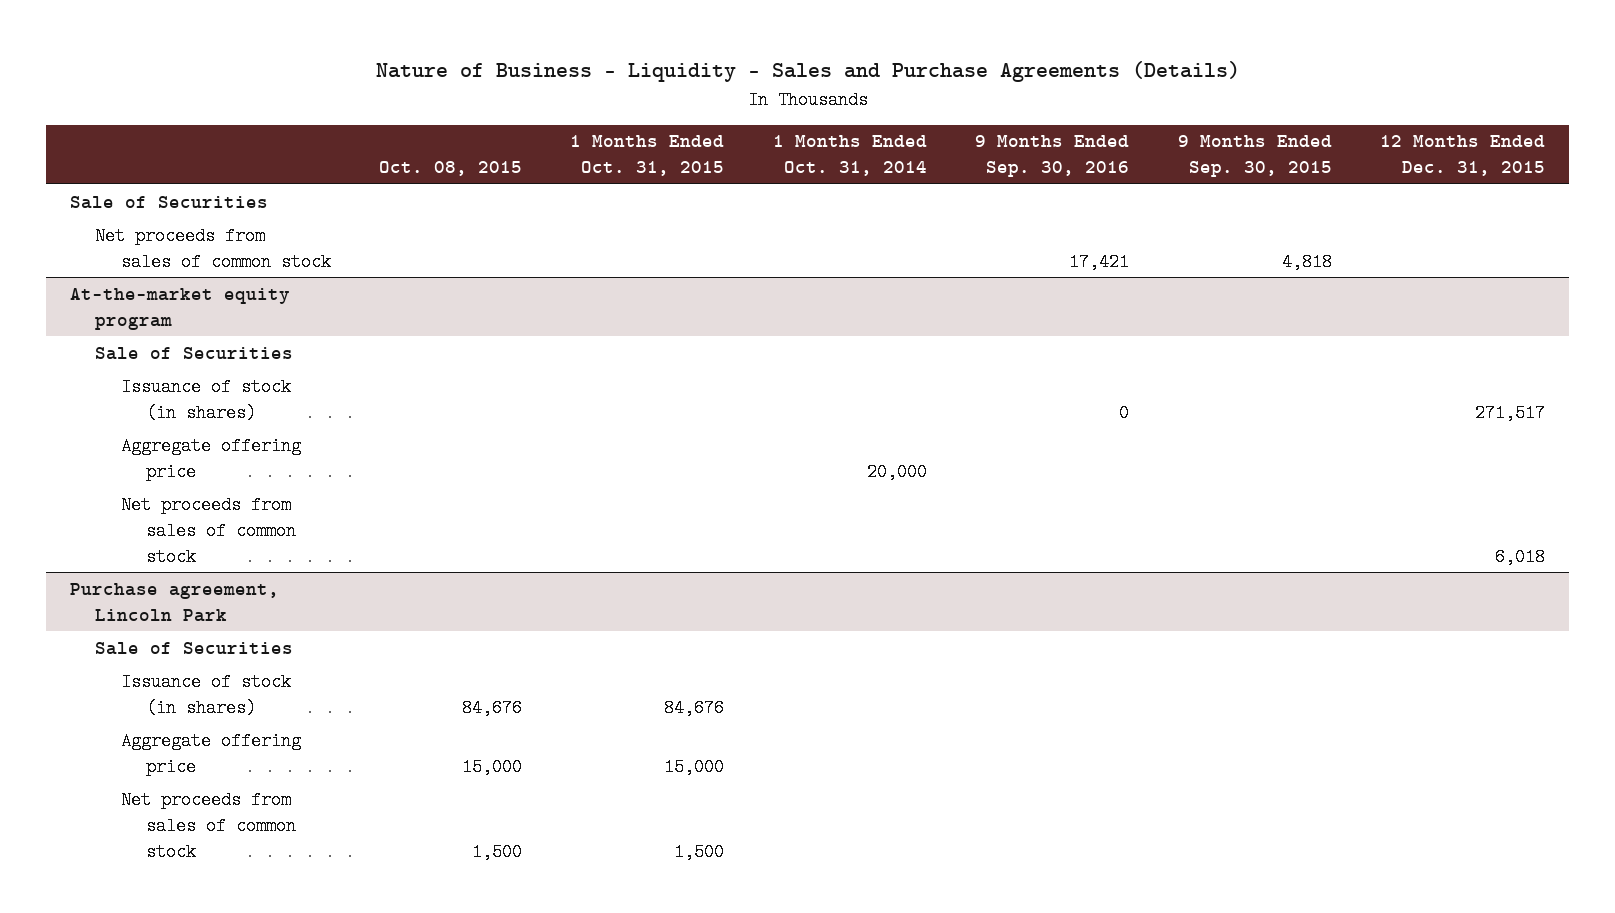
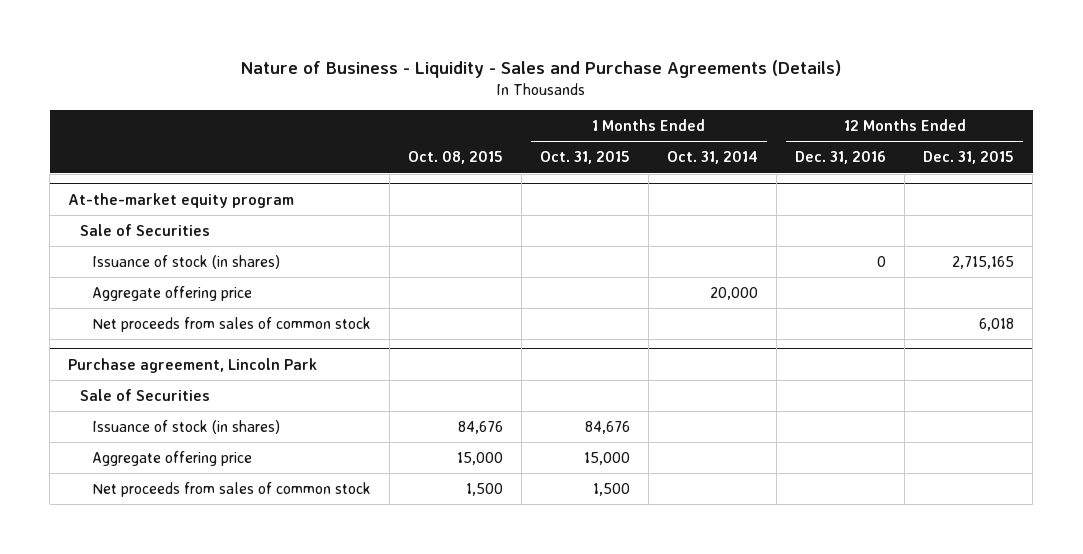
[975,135,1130,178] 9 Months Ended Sep. 30, 2016 -> none
[1177,135,1332,178] 9 Months Ended Sep. 30, 2015 -> none
none -> [795,151,887,165] Dec. 31, 2016
[70,195,269,209] Sale of Securities -> none
[95,226,331,271] Net proceeds from sales of common stock -> none
[1474,403,1545,422] 271,517 -> [952,255,1015,269] 2,715,165

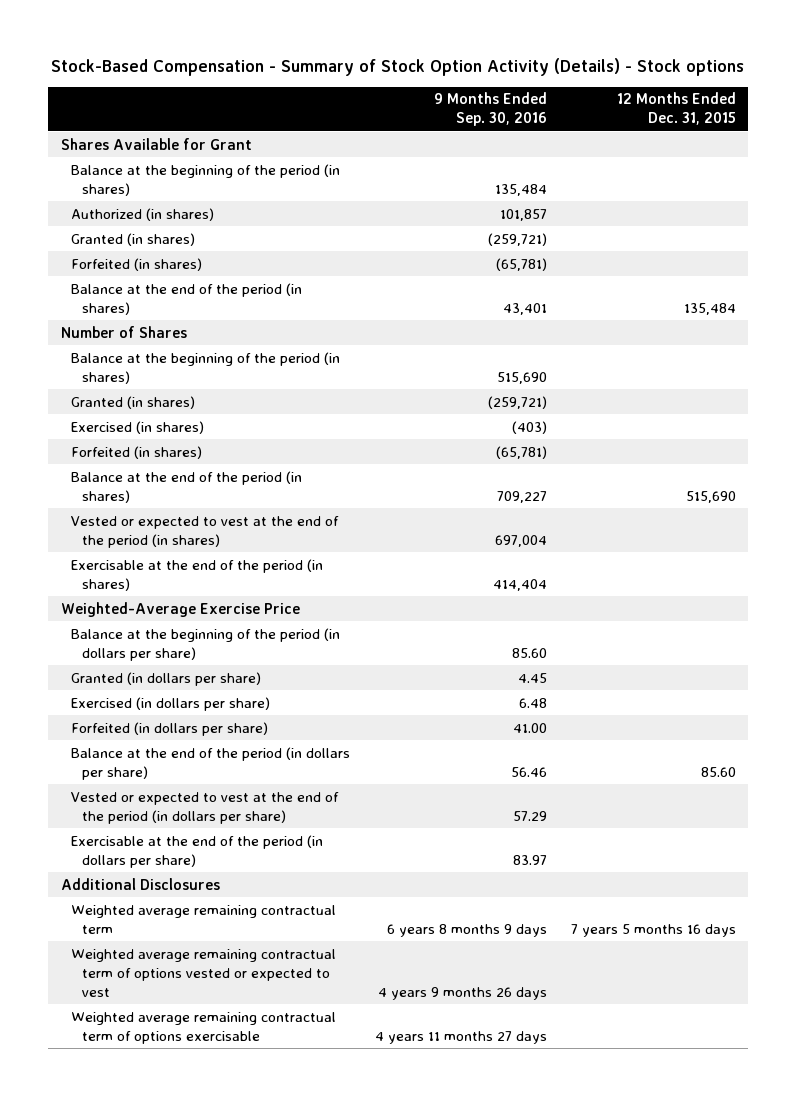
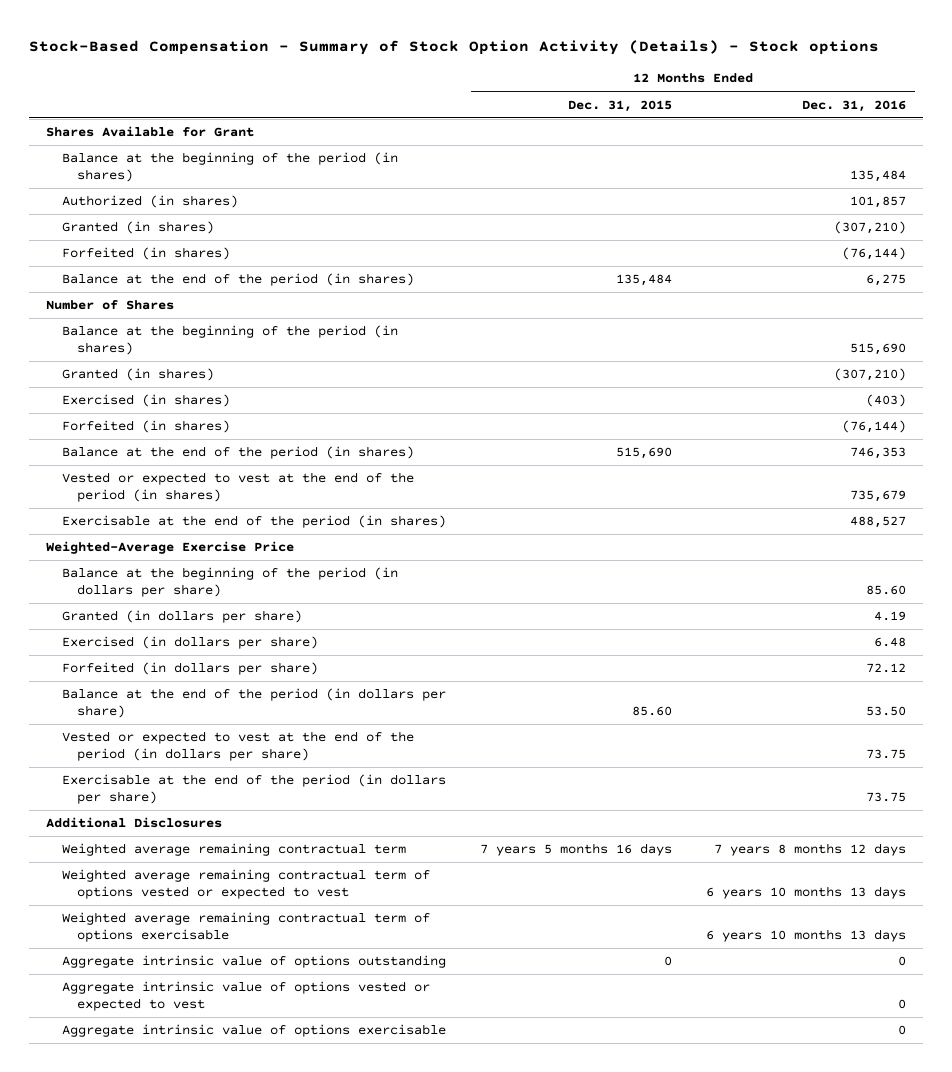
[433,92,547,127] 9 Months Ended Sep. 30, 2016 -> none
none -> [801,99,906,112] Dec. 31, 2016
none -> [61,955,446,969] Aggregate intrinsic value of options outstanding
none -> [61,981,430,1012] Aggregate intrinsic value of options vested or expected to vest
none -> [61,1024,446,1038] Aggregate intrinsic value of options exercisable

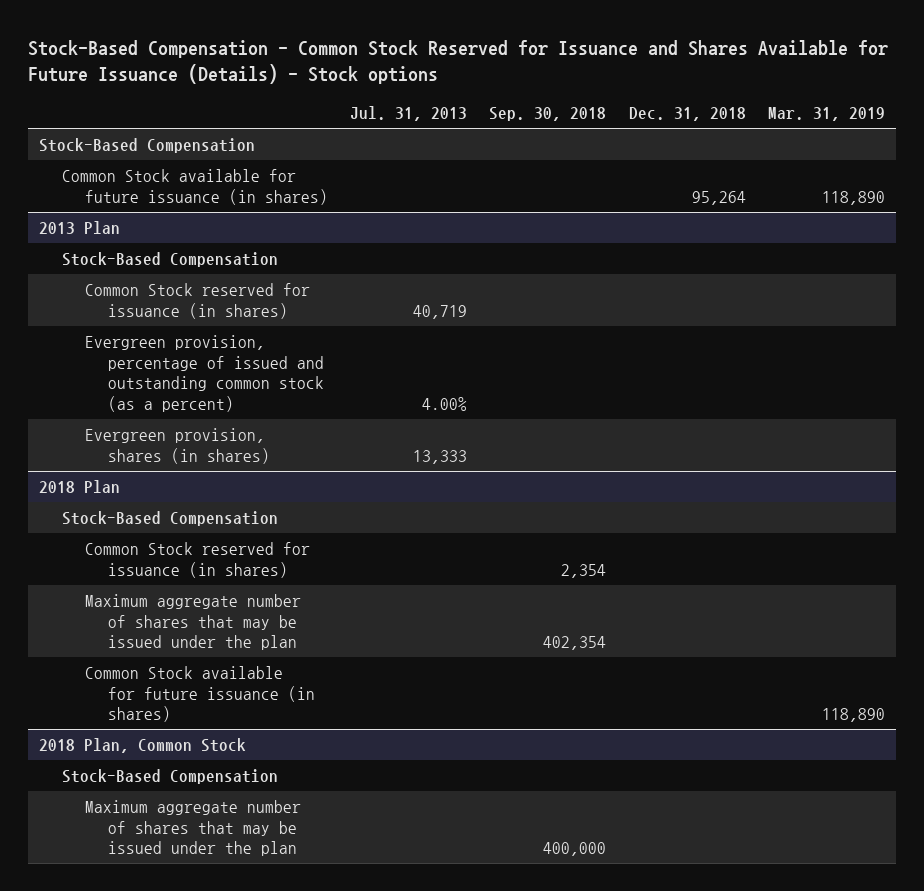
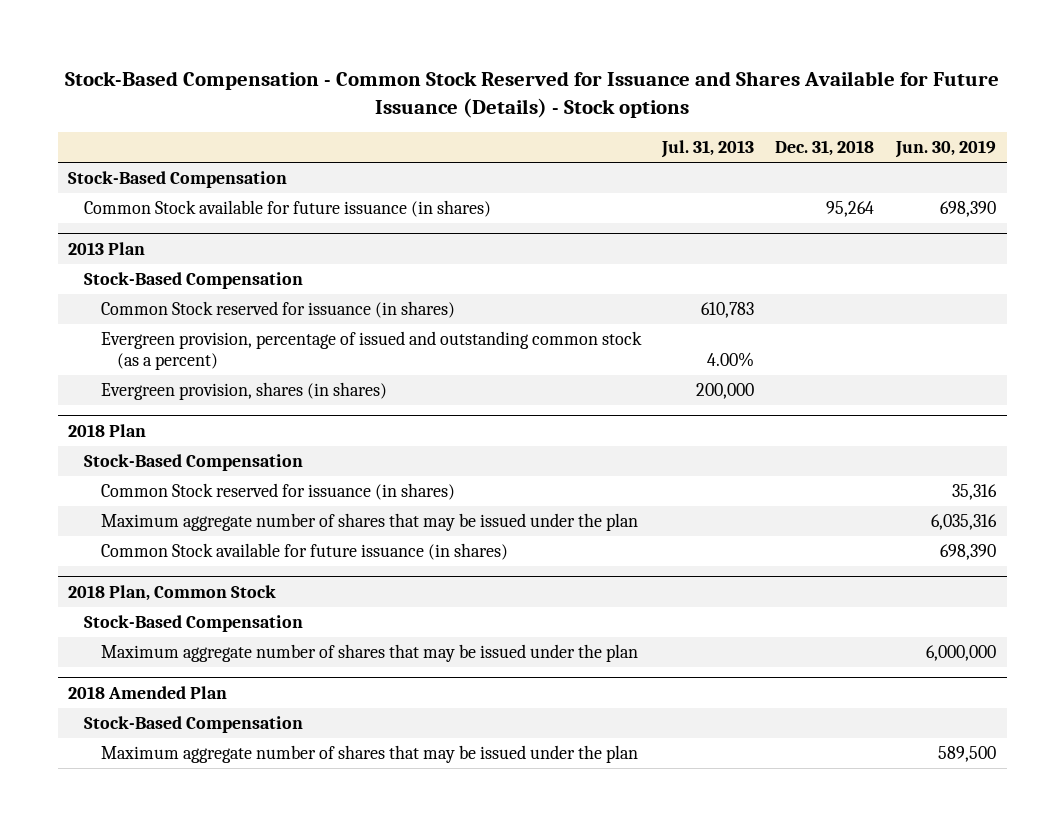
[489,107,607,122] Sep. 30, 2018 -> none
[767,107,885,122] Mar. 31, 2019 -> none
none -> [894,139,996,158] Jun. 30, 2019
[413,304,468,319] 40,719 -> [700,302,754,319] 610,783
[413,449,468,464] 13,333 -> [695,383,754,400] 200,000
none -> [68,685,228,699] 2018 Amended Plan
none -> [84,716,304,734] Stock-Based Compensation
none -> [100,745,638,764] Maximum aggregate number of shares that may be issued under the plan

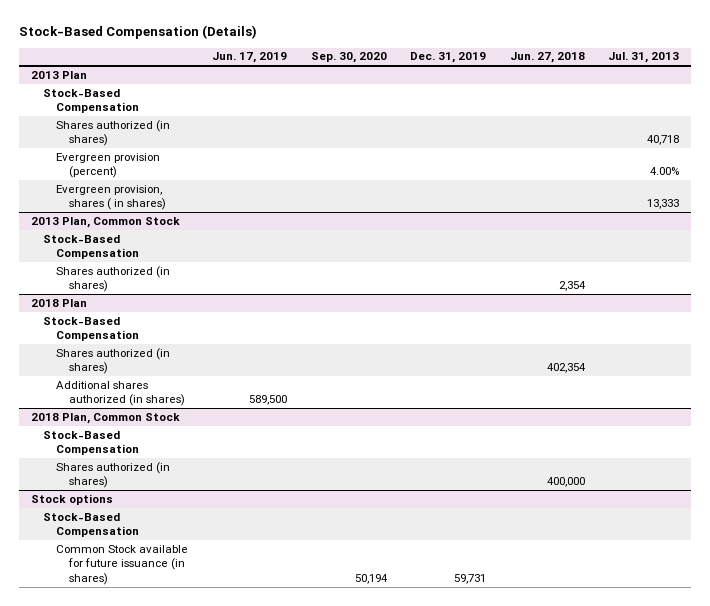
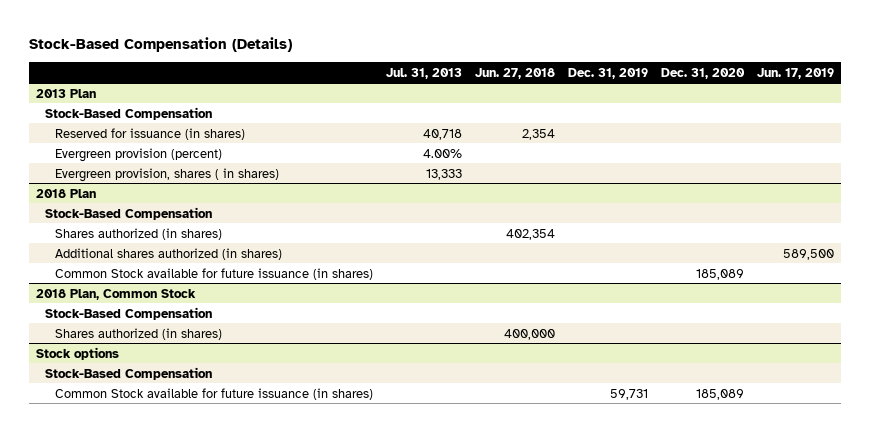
[310,52,387,64] Sep. 30, 2020 -> none
none -> [661,67,746,79] Dec. 31, 2020
[56,119,171,147] Shares authorized (in shares) -> none
none -> [54,127,245,140] Reserved for issuance (in shares)
[30,216,180,228] 2013 Plan, Common Stock -> none
[43,234,140,260] Stock-Based Compensation -> none
[56,265,171,293] Shares authorized (in shares) -> none
none -> [54,267,373,280] Common Stock available for future issuance (in shares)

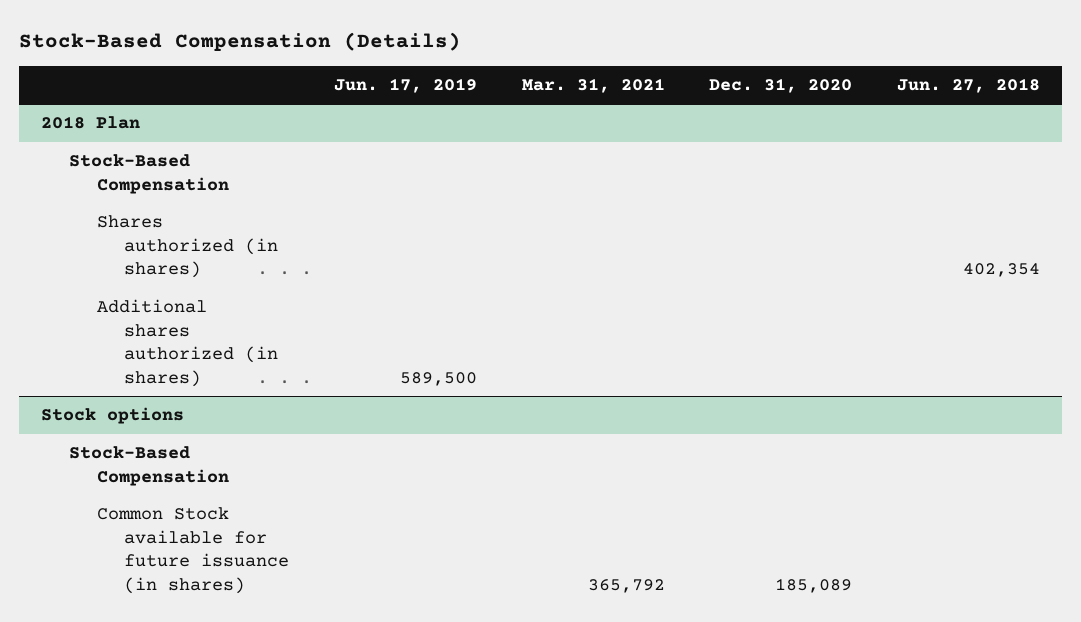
[385,67,462,79] Jul. 31, 2013 -> none
[568,67,649,79] Dec. 31, 2019 -> none
none -> [521,77,665,93] Mar. 31, 2021
[35,88,96,98] 2013 Plan -> none
[45,106,213,120] Stock-Based Compensation -> none
[54,127,245,140] Reserved for issuance (in shares) -> none
[54,147,222,162] Evergreen provision (percent) -> none
[54,167,279,182] Evergreen provision, shares ( in shares) -> none
[54,267,373,280] Common Stock available for future issuance (in shares) -> none
[35,288,196,300] 2018 Plan, Common Stock -> none
[45,306,213,320] Stock-Based Compensation -> none
[54,327,222,340] Shares authorized (in shares) -> none

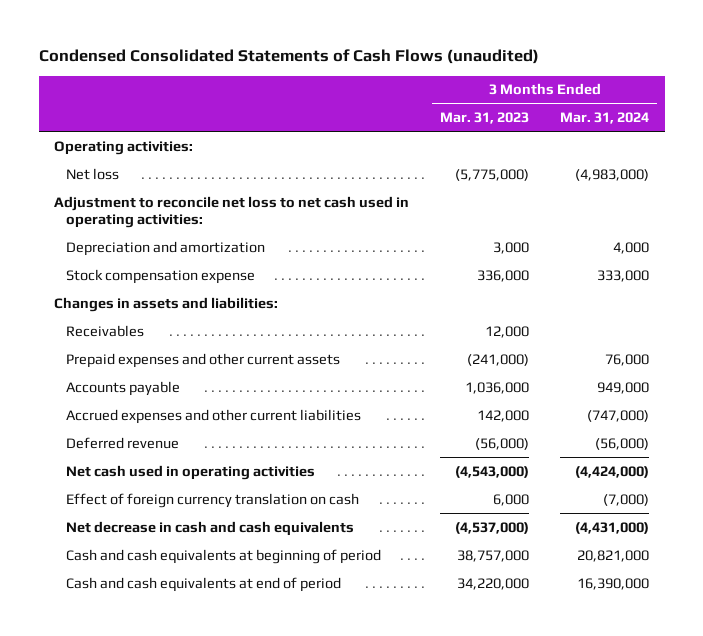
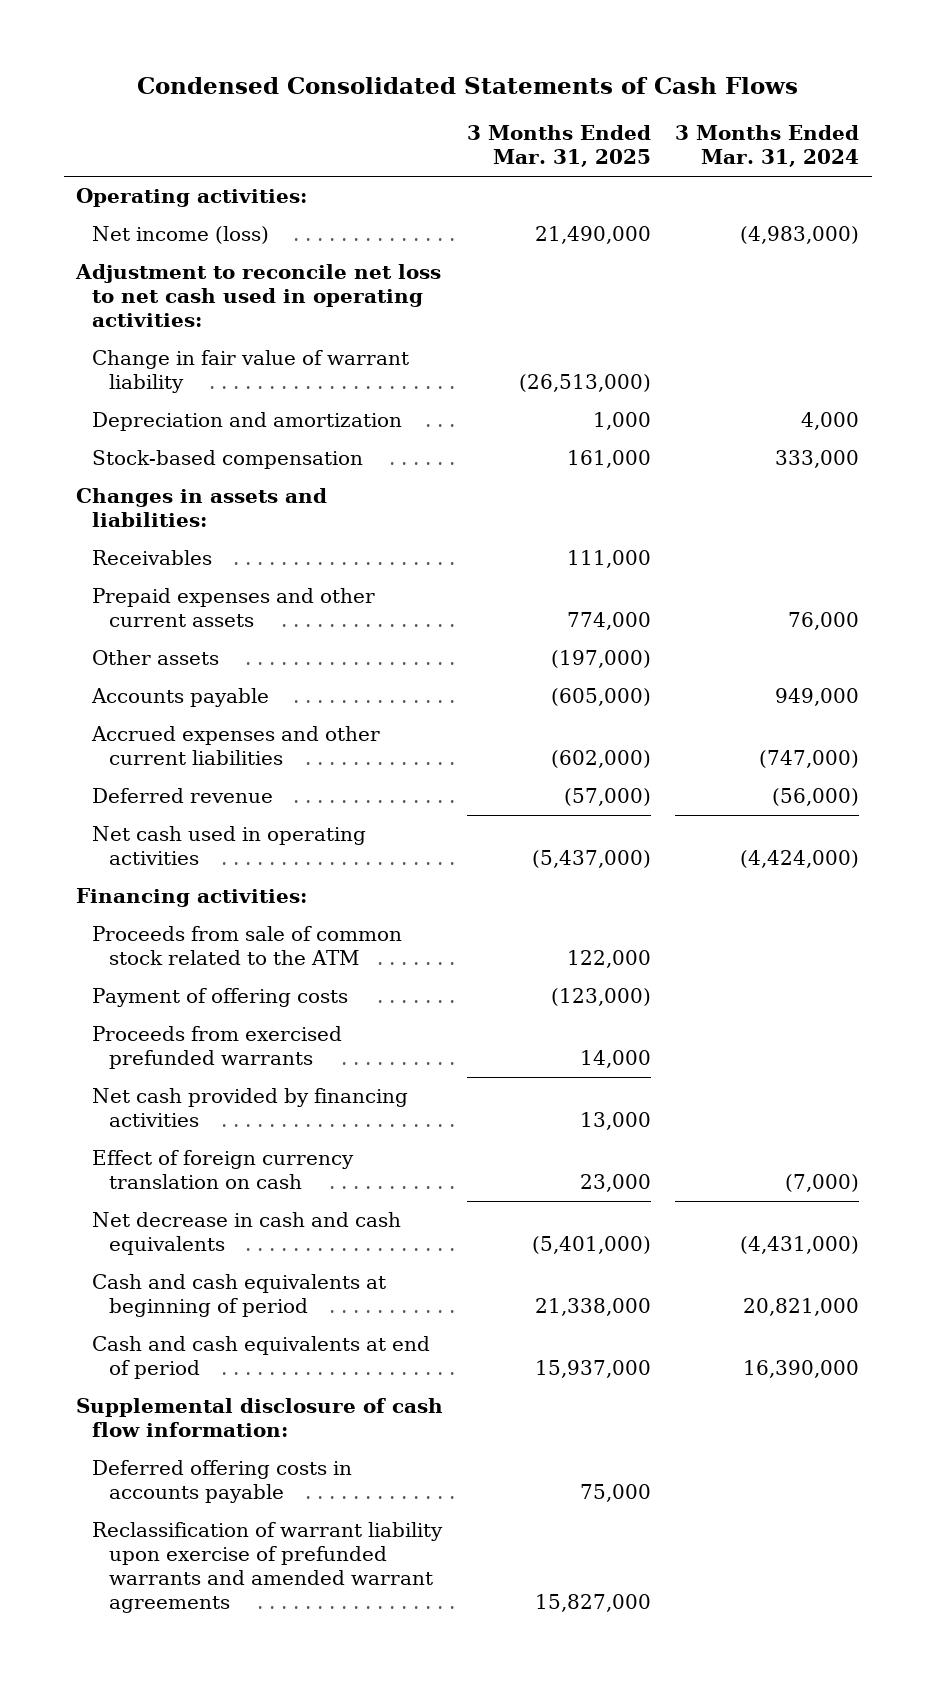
[38,49,539,65] Condensed Consolidated Statements of Cash Flows (unaudited) -> [136,77,798,95] Condensed Consolidated Statements of Cash Flows
[440,112,530,125] Mar. 31, 2023 -> none
none -> [467,125,652,168] 3 Months Ended Mar. 31, 2025
[65,167,119,180] Net loss -> [92,226,270,245] Net income (loss)
none -> [92,350,410,394] Change in fair value of warrant liability
[65,268,255,284] Stock compensation expense -> [92,450,364,470] Stock-based compensation
none -> [92,650,220,666] Other assets
none -> [75,888,307,908] Financing activities:
none -> [92,926,403,966] Proceeds from sale of common stock related to the ATM
none -> [92,988,349,1008] Payment of offering costs
none -> [92,1026,343,1070] Proceeds from exercised prefunded warrants
none -> [92,1088,409,1128] Net cash provided by financing activities
none -> [75,1398,443,1438] Supplemental disclosure of cash flow information:
none -> [92,1460,353,1504] Deferred offering costs in accounts payable
none -> [92,1522,444,1614] Reclassification of warrant liability upon exercise of prefunded warrants and amended warrant agreements

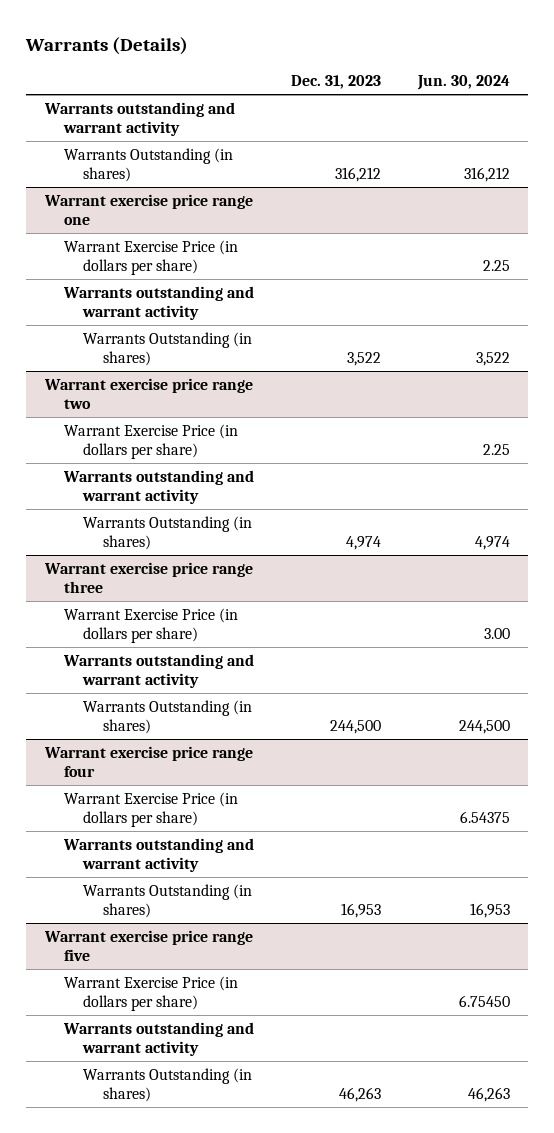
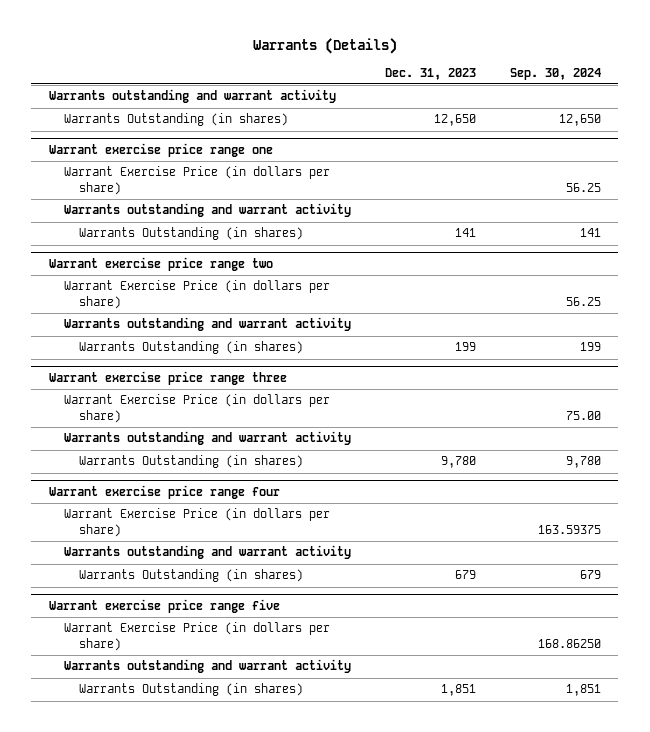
[416,75,510,91] Jun. 30, 2024 -> none
none -> [510,67,602,80] Sep. 30, 2024
[334,167,381,183] 316,212 -> [434,114,477,127] 12,650
[346,352,381,367] 3,522 -> [455,228,477,238] 141
[345,536,381,551] 4,974 -> [455,342,477,352] 199
[329,720,381,735] 244,500 -> [441,456,477,469] 9,780
[340,903,381,919] 16,953 -> [455,570,477,580] 679
[338,1087,381,1103] 46,263 -> [441,684,477,697] 1,851

